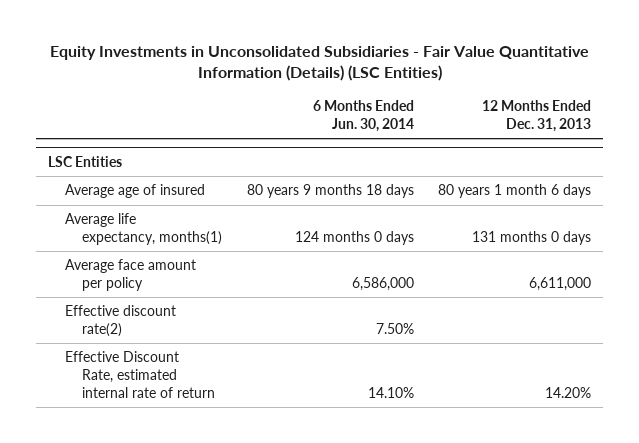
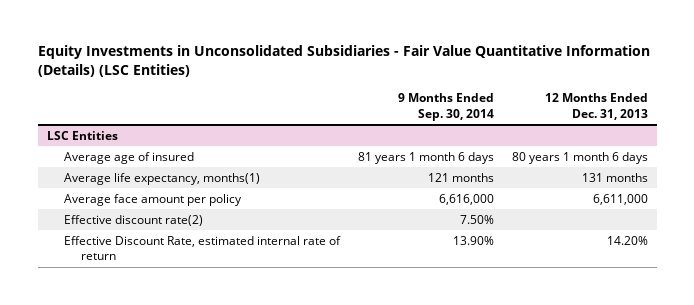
[312,100,414,132] 6 Months Ended Jun. 30, 2014 -> none
none -> [397,93,494,121] 9 Months Ended Sep. 30, 2014
[472,230,592,245] 131 months 0 days -> [581,172,648,182] 131 months

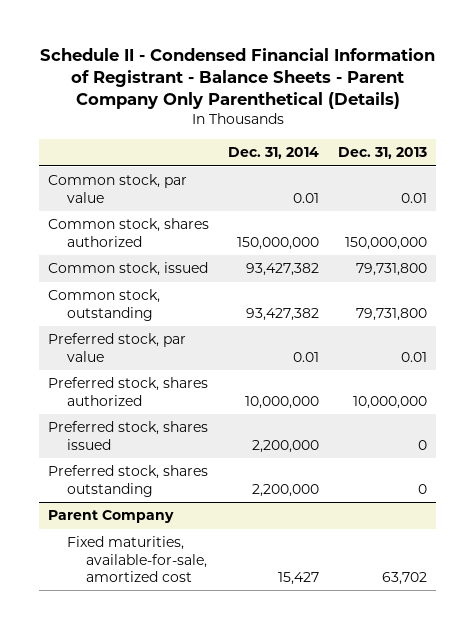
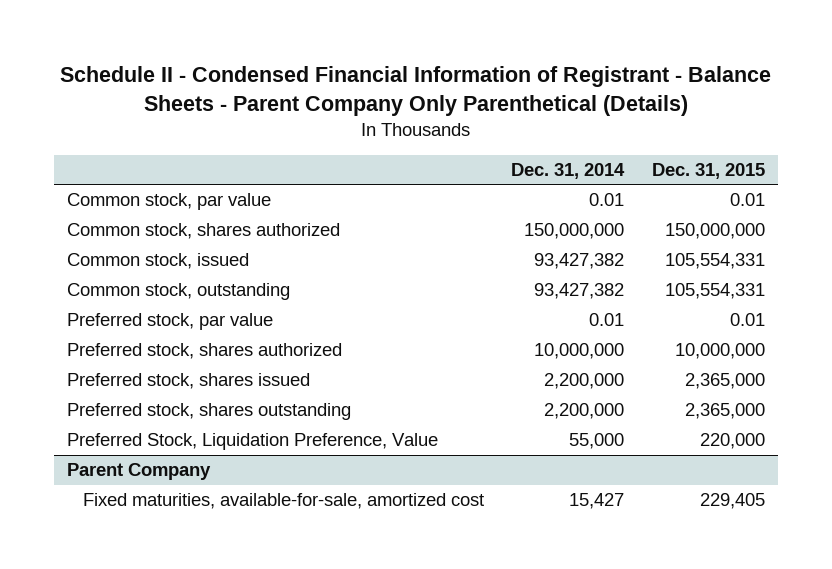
[337,147,427,160] Dec. 31, 2013 -> none
none -> [651,162,765,179] Dec. 31, 2015
none -> [67,433,439,451] Preferred Stock, Liquidation Preference, Value

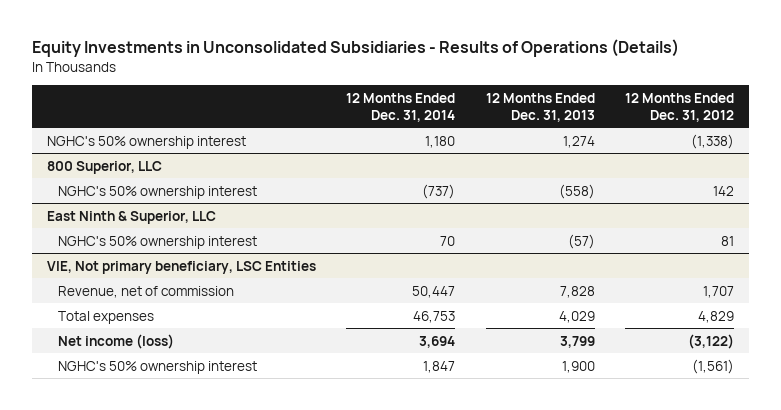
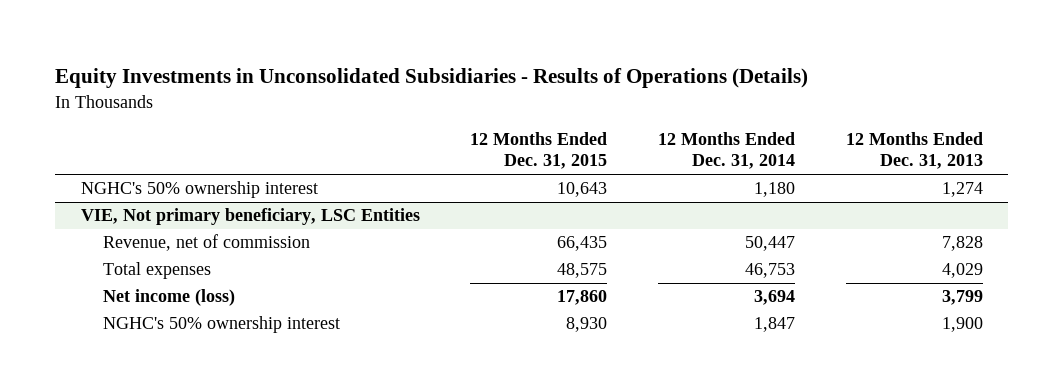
[625,92,735,122] 12 Months Ended Dec. 31, 2012 -> none
none -> [470,132,608,170] 12 Months Ended Dec. 31, 2015
[46,160,162,174] 800 Superior, LLC -> none
[57,185,257,199] NGHC's 50% ownership interest -> none
[46,210,216,224] East Ninth & Superior, LLC -> none
[57,235,257,249] NGHC's 50% ownership interest -> none

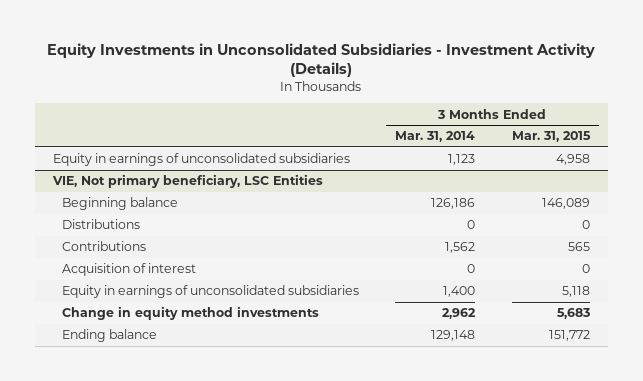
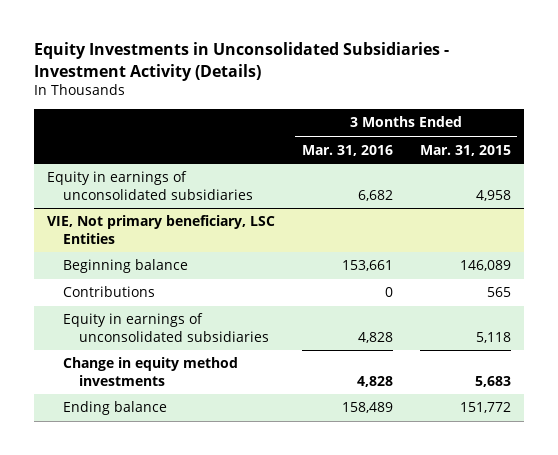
[395,131,476,143] Mar. 31, 2014 -> none
none -> [301,144,393,156] Mar. 31, 2016
[62,219,141,230] Distributions -> none
[62,263,197,277] Acquisition of interest -> none

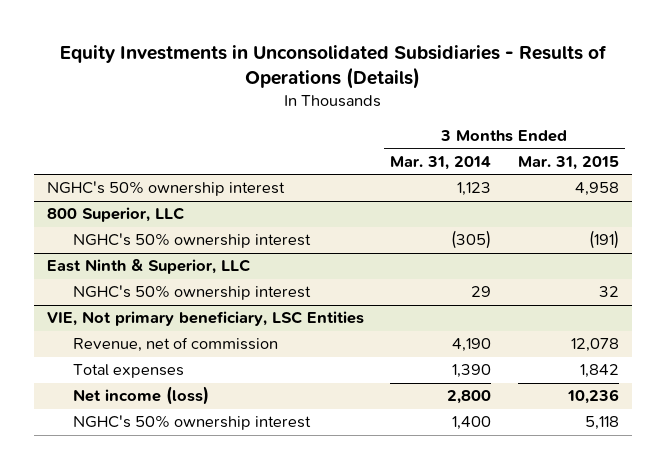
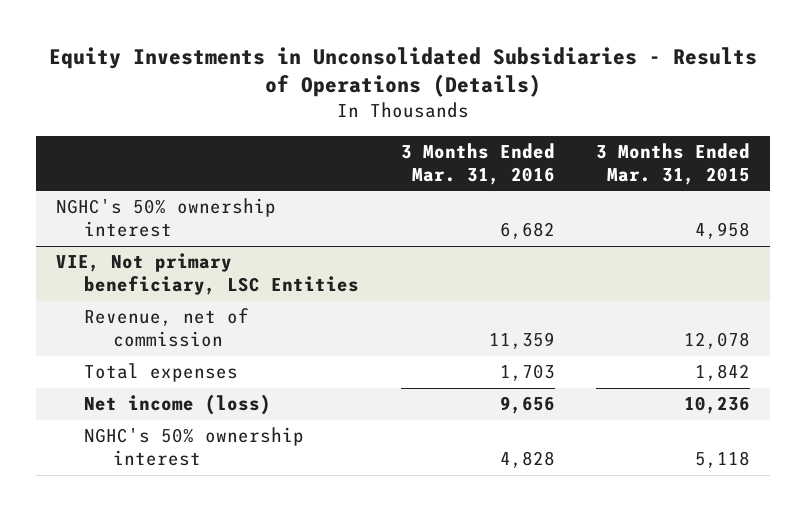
[390,155,492,170] Mar. 31, 2014 -> none
none -> [400,142,555,185] 3 Months Ended Mar. 31, 2016
[46,207,185,223] 800 Superior, LLC -> none
[72,233,311,249] NGHC's 50% ownership interest -> none
[46,259,251,275] East Ninth & Superior, LLC -> none
[72,285,311,301] NGHC's 50% ownership interest -> none

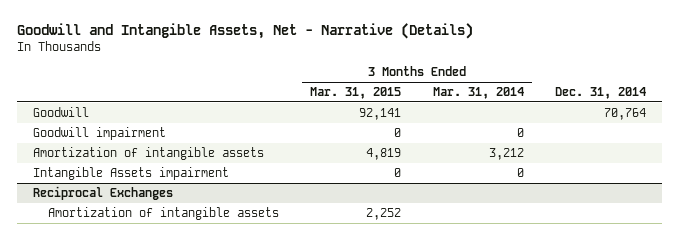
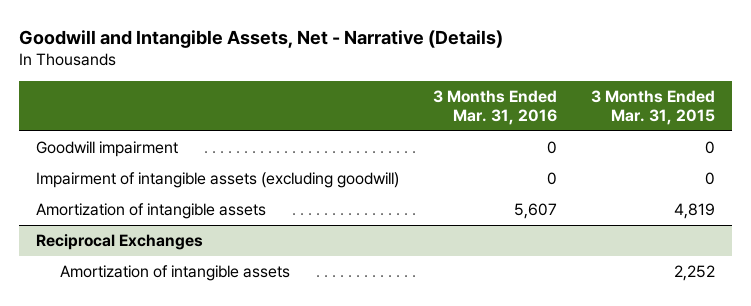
[432,86,524,99] Mar. 31, 2014 -> none
[555,86,647,99] Dec. 31, 2014 -> none
none -> [433,90,558,126] 3 Months Ended Mar. 31, 2016
[32,106,89,117] Goodwill -> none
none -> [36,172,400,189] Impairment of intangible assets (excluding goodwill)
[32,166,229,180] Intangible Assets impairment -> none

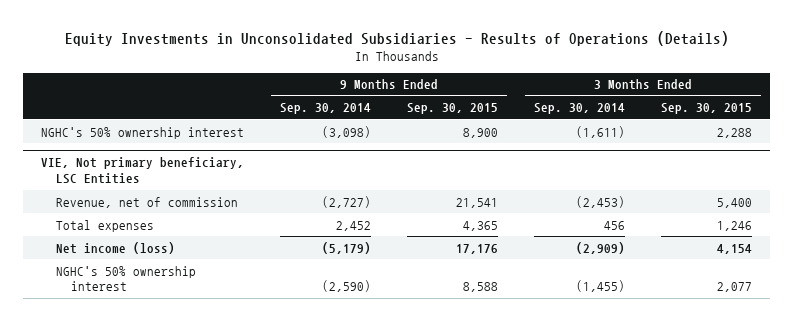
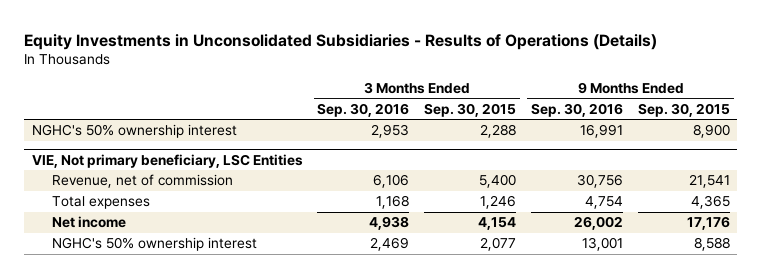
[280,103,372,115] Sep. 30, 2014 -> none
[534,103,626,115] Sep. 30, 2014 -> none
none -> [317,102,410,117] Sep. 30, 2016
none -> [531,102,624,117] Sep. 30, 2016
[56,241,176,254] Net income (loss) -> [52,216,127,229] Net income

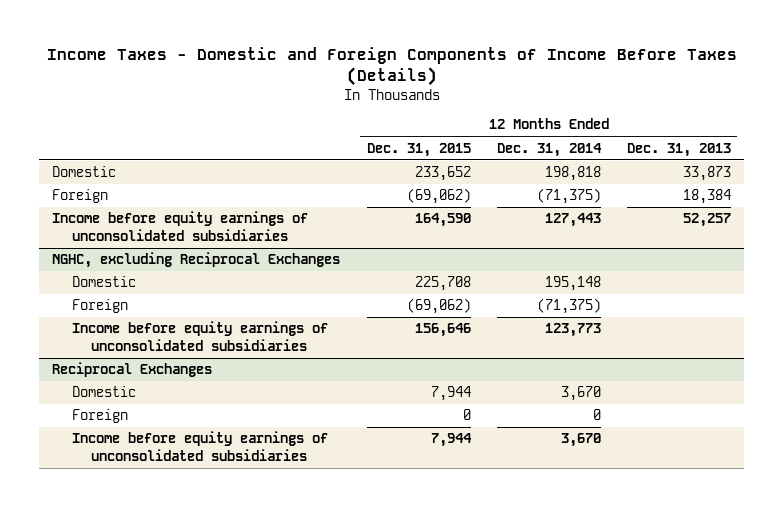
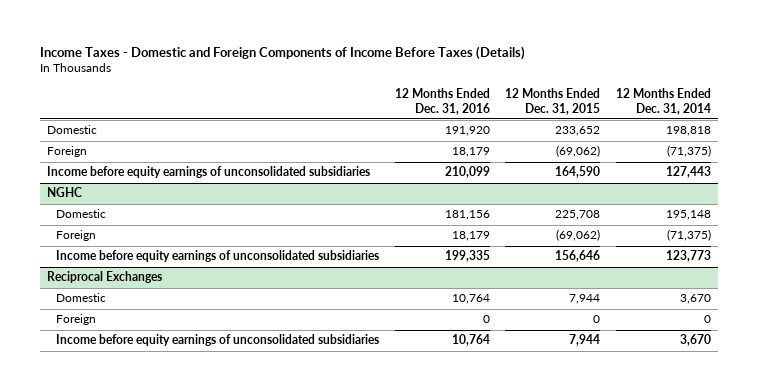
[626,142,731,157] Dec. 31, 2013 -> none
none -> [394,88,490,115] 12 Months Ended Dec. 31, 2016
[52,252,341,269] NGHC, excluding Reciprocal Exchanges -> [47,187,83,198] NGHC

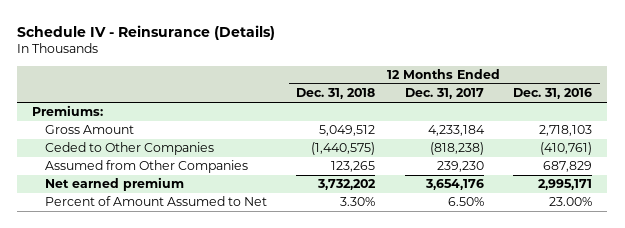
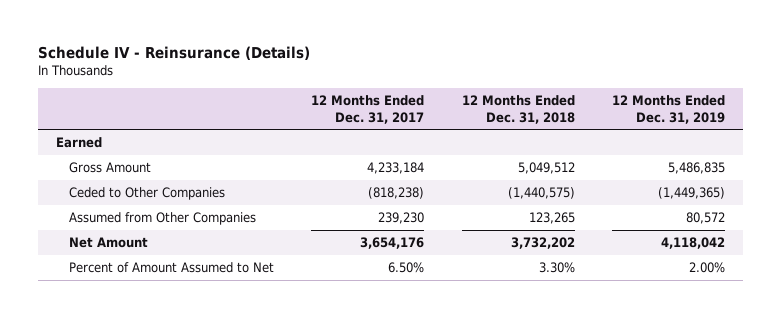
[513,88,593,100] Dec. 31, 2016 -> none
none -> [611,95,725,124] 12 Months Ended Dec. 31, 2019
[32,105,104,117] Premiums: -> [56,137,103,149] Earned
[44,177,184,192] Net earned premium -> [69,237,149,249] Net Amount

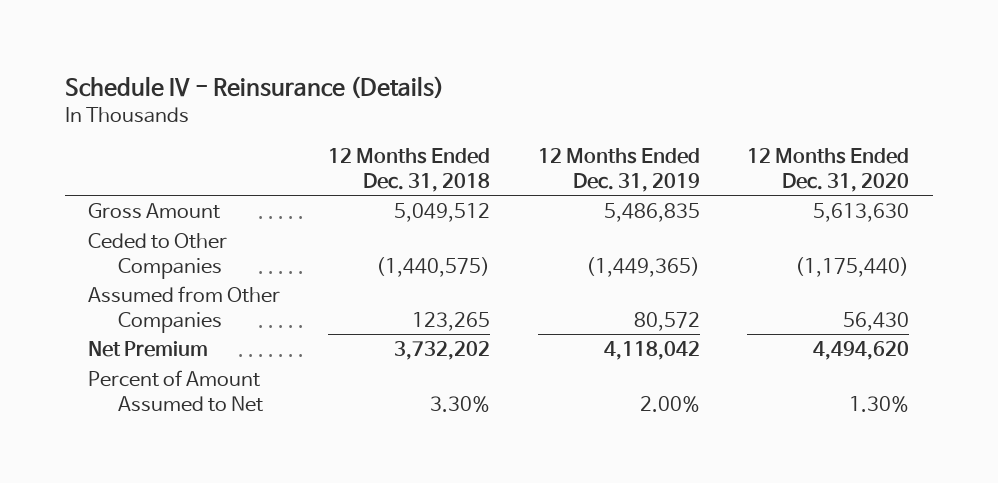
[311,95,425,124] 12 Months Ended Dec. 31, 2017 -> none
none -> [747,147,910,192] 12 Months Ended Dec. 31, 2020
[56,137,103,149] Earned -> none
[69,237,149,249] Net Amount -> [88,340,209,357] Net Premium

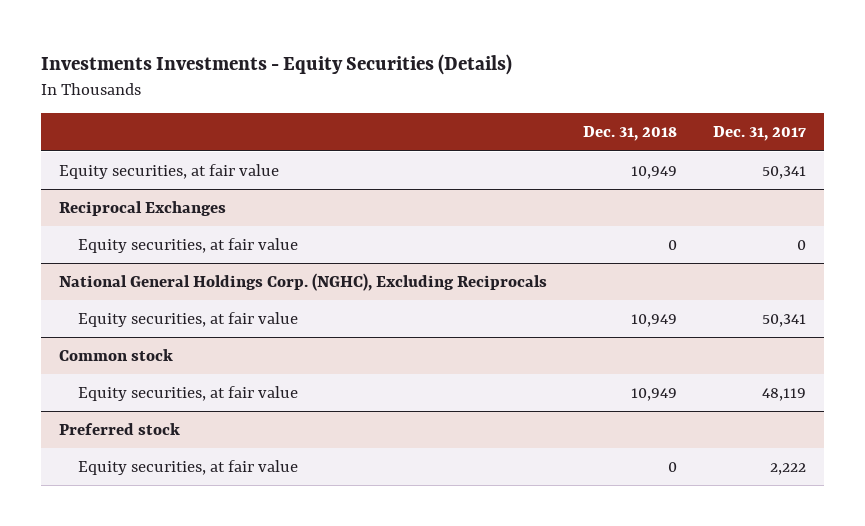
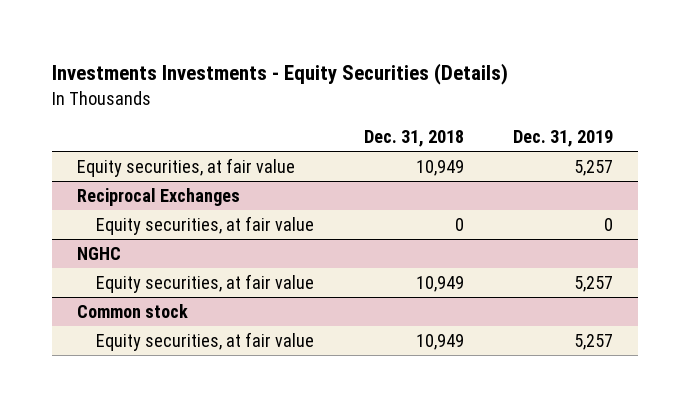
[712,126,806,142] Dec. 31, 2017 -> none
none -> [513,130,614,148] Dec. 31, 2019
[59,272,548,291] National General Holdings Corp. (NGHC), Excluding Reciprocals -> [76,246,121,260] NGHC
[59,422,181,435] Preferred stock -> none
[78,459,299,475] Equity securities, at fair value -> none

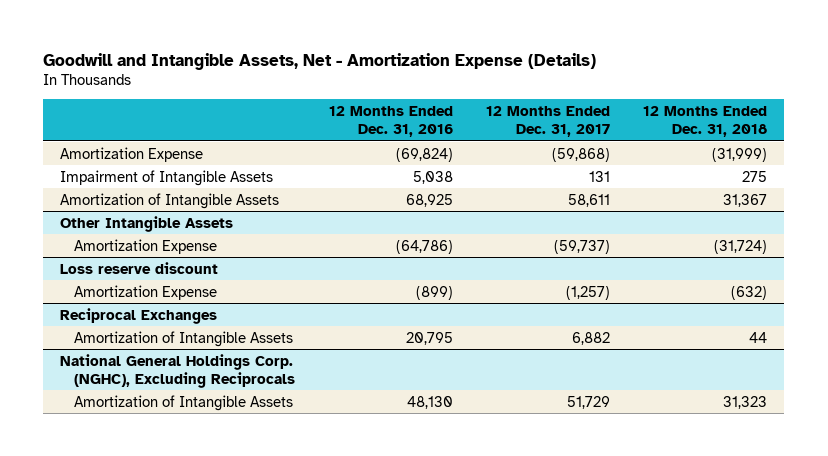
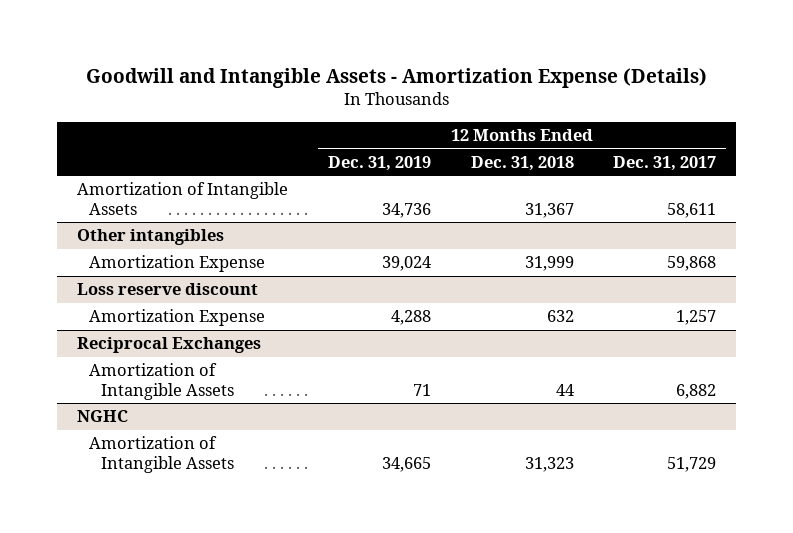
[43,52,597,70] Goodwill and Intangible Assets, Net - Amortization Expense (Details) -> [85,67,707,88] Goodwill and Intangible Assets - Amortization Expense (Details)
[328,105,453,137] 12 Months Ended Dec. 31, 2016 -> none
none -> [327,155,431,171] Dec. 31, 2019
[60,146,204,162] Amortization Expense -> none
[60,169,274,186] Impairment of Intangible Assets -> none
[60,215,234,232] Other Intangible Assets -> [76,229,224,246] Other intangibles
[554,239,611,254] (59,737) -> [667,256,717,272] 59,868
[714,239,768,254] (31,724) -> [524,256,574,272] 31,999
[566,285,611,300] (1,257) -> [676,310,717,326] 1,257
[731,285,768,300] (632) -> [546,310,574,323] 632
[60,353,296,388] National General Holdings Corp. (NGHC), Excluding Reciprocals -> [76,410,128,423] NGHC

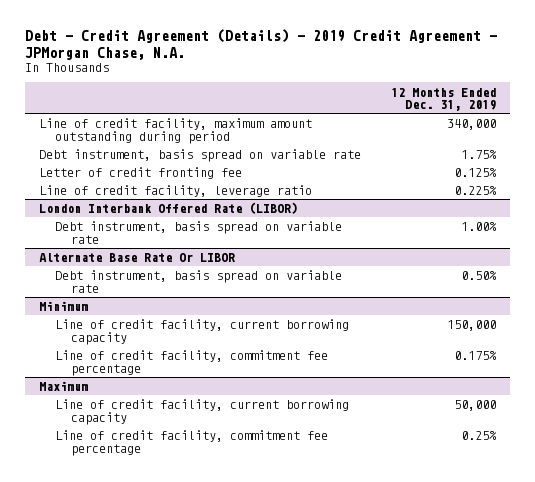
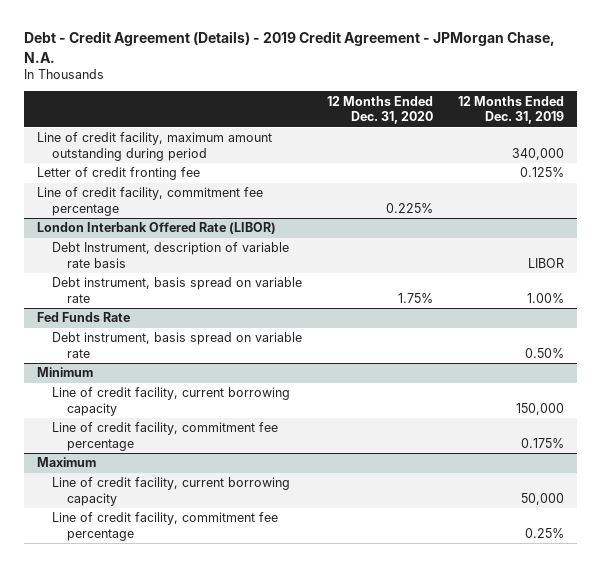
none -> [327,95,434,125] 12 Months Ended Dec. 31, 2020
[39,149,362,163] Debt instrument, basis spread on variable rate -> none
[39,185,313,198] Line of credit facility, leverage ratio -> none
none -> [36,187,263,216] Line of credit facility, commitment fee percentage
none -> [52,242,290,268] Debt Instrument, description of variable rate basis
[39,253,236,263] Alternate Base Rate Or LIBOR -> [36,312,130,323] Fed Funds Rate

